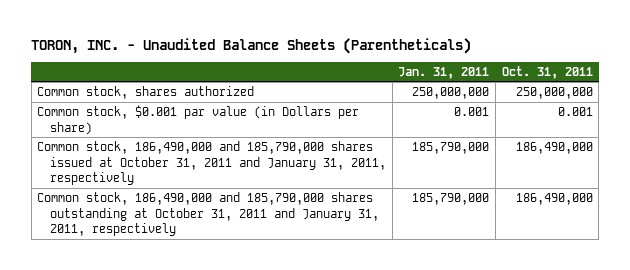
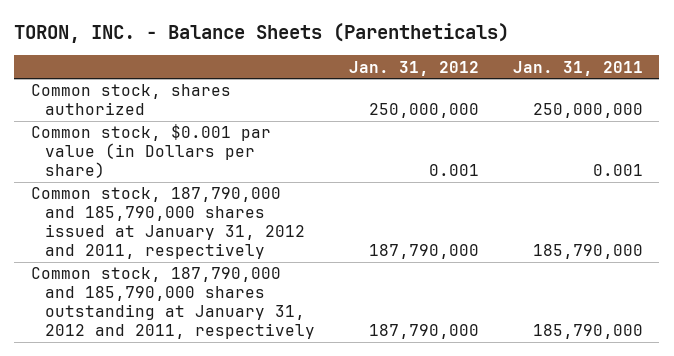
[31,37,472,54] TORON, INC. - Unaudited Balance Sheets (Parentheticals) -> [14,23,510,44] TORON, INC. - Balance Sheets (Parentheticals)
[501,65,593,79] Oct. 31, 2011 -> none
none -> [348,60,479,76] Jan. 31, 2012
[37,141,386,185] Common stock, 186,490,000 and 185,790,000 shares issued at October 31, 2011 and January 31, 2011, respectively -> [31,187,305,260] Common stock, 187,790,000 and 185,790,000 shares issued at January 31, 2012 and 2011, respectively
[37,192,379,236] Common stock, 186,490,000 and 185,790,000 shares outstanding at October 31, 2011 and January 31, 2011, respectively -> [31,267,315,340] Common stock, 187,790,000 and 185,790,000 shares outstanding at January 31, 2012 and 2011, respectively

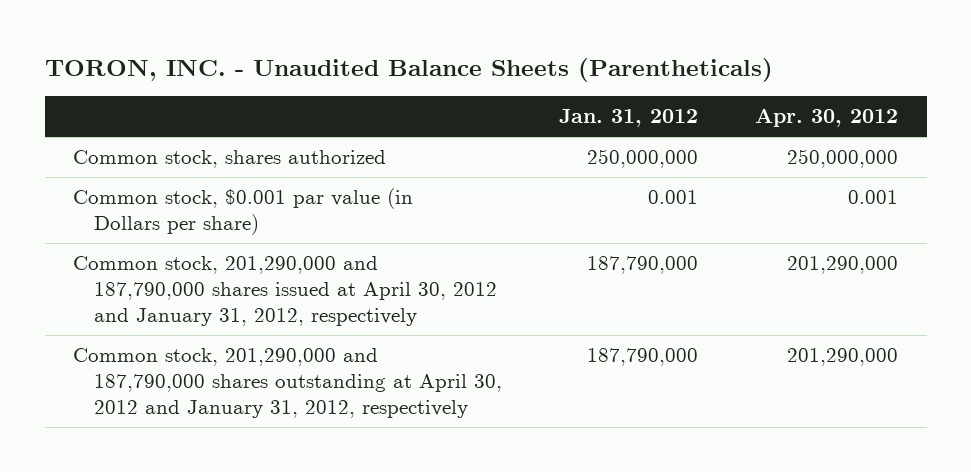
[14,23,510,44] TORON, INC. - Balance Sheets (Parentheticals) -> [44,58,773,83] TORON, INC. - Unaudited Balance Sheets (Parentheticals)
[512,60,643,76] Jan. 31, 2011 -> none
none -> [754,108,898,128] Apr. 30, 2012
[31,187,305,260] Common stock, 187,790,000 and 185,790,000 shares issued at January 31, 2012 and 2011, respectively -> [73,255,497,327] Common stock, 201,290,000 and 187,790,000 shares issued at April 30, 2012 and January 31, 2012, respectively
[31,267,315,340] Common stock, 187,790,000 and 185,790,000 shares outstanding at January 31, 2012 and 2011, respectively -> [73,347,502,419] Common stock, 201,290,000 and 187,790,000 shares outstanding at April 30, 2012 and January 31, 2012, respectively

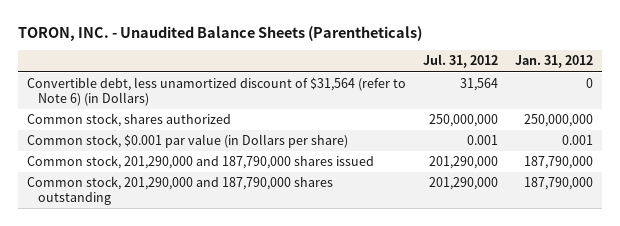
[754,108,898,128] Apr. 30, 2012 -> none
none -> [423,54,499,69] Jul. 31, 2012
none -> [27,77,407,107] Convertible debt, less unamortized discount of $31,564 (refer to Note 6) (in Dollars)
[73,255,497,327] Common stock, 201,290,000 and 187,790,000 shares issued at April 30, 2012 and January 31, 2012, respectively -> [27,155,375,170] Common stock, 201,290,000 and 187,790,000 shares issued
[73,347,502,419] Common stock, 201,290,000 and 187,790,000 shares outstanding at April 30, 2012 and January 31, 2012, respectively -> [27,176,334,206] Common stock, 201,290,000 and 187,790,000 shares outstanding

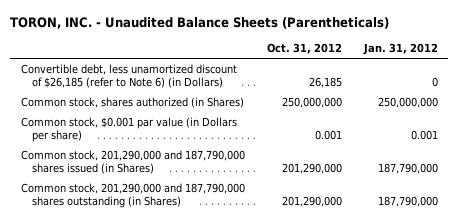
[423,54,499,69] Jul. 31, 2012 -> none
none -> [266,43,342,55] Oct. 31, 2012
[27,77,407,107] Convertible debt, less unamortized discount of $31,564 (refer to Note 6) (in Dollars) -> [21,63,238,88] Convertible debt, less unamortized discount of $26,185 (refer to Note 6) (in Dollars)
[27,113,232,128] Common stock, shares authorized -> [21,96,245,108] Common stock, shares authorized (in Shares)
[27,155,375,170] Common stock, 201,290,000 and 187,790,000 shares issued -> [21,149,246,174] Common stock, 201,290,000 and 187,790,000 shares issued (in Shares)
[27,176,334,206] Common stock, 201,290,000 and 187,790,000 shares outstanding -> [21,182,246,208] Common stock, 201,290,000 and 187,790,000 shares outstanding (in Shares)

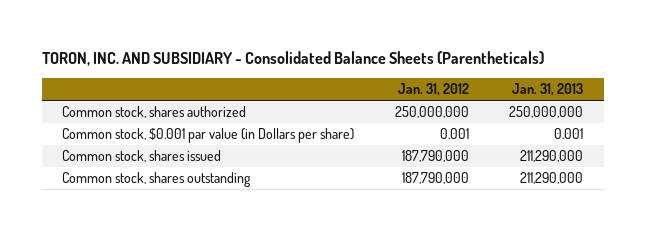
[10,17,390,30] TORON, INC. - Unaudited Balance Sheets (Parentheticals) -> [41,50,544,66] TORON, INC. AND SUBSIDIARY - Consolidated Balance Sheets (Parentheticals)
[266,43,342,55] Oct. 31, 2012 -> none
none -> [512,83,584,97] Jan. 31, 2013
[21,63,238,88] Convertible debt, less unamortized discount of $26,185 (refer to Note 6) (in Dollars) -> none
[21,96,245,108] Common stock, shares authorized (in Shares) -> [62,106,247,119] Common stock, shares authorized
[21,149,246,174] Common stock, 201,290,000 and 187,790,000 shares issued (in Shares) -> [62,150,222,163] Common stock, shares issued
[21,182,246,208] Common stock, 201,290,000 and 187,790,000 shares outstanding (in Shares) -> [62,172,252,188] Common stock, shares outstanding

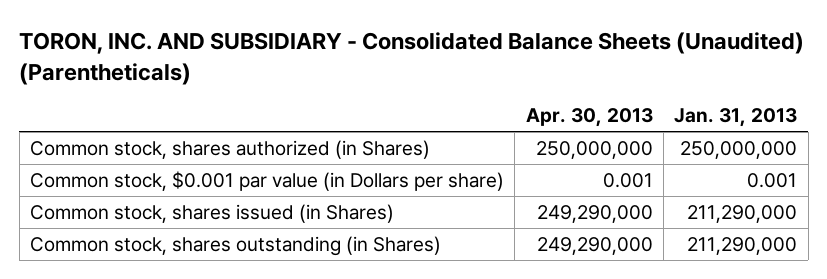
[41,50,544,66] TORON, INC. AND SUBSIDIARY - Consolidated Balance Sheets (Parentheticals) -> [19,32,805,85] TORON, INC. AND SUBSIDIARY - Consolidated Balance Sheets (Unaudited) (Parentheticals)
[397,83,469,97] Jan. 31, 2012 -> none
none -> [525,108,653,128] Apr. 30, 2013
[62,106,247,119] Common stock, shares authorized -> [29,139,430,159] Common stock, shares authorized (in Shares)
[62,150,222,163] Common stock, shares issued -> [29,203,394,223] Common stock, shares issued (in Shares)
[62,172,252,188] Common stock, shares outstanding -> [29,235,441,256] Common stock, shares outstanding (in Shares)

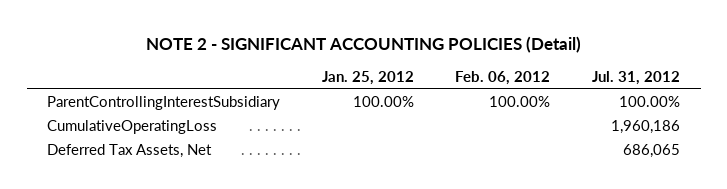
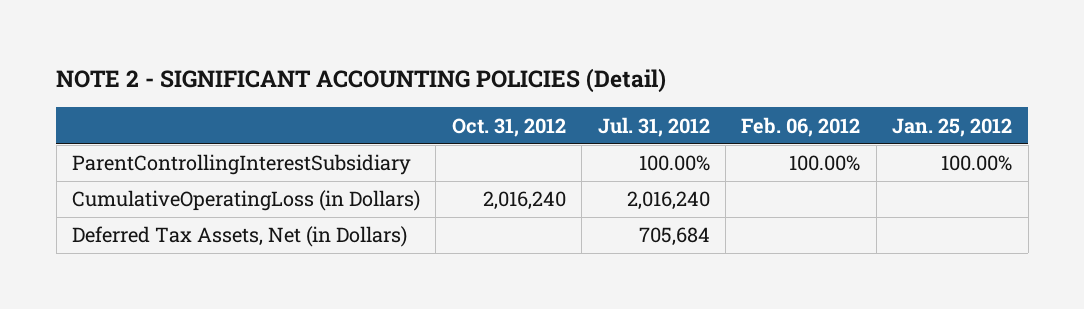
none -> [451,117,566,137] Oct. 31, 2012
[47,120,218,135] CumulativeOperatingLoss -> [72,190,421,212] CumulativeOperatingLoss (in Dollars)
[610,120,680,135] 1,960,186 -> [626,191,710,211] 2,016,240
[47,144,213,159] Deferred Tax Assets, Net -> [72,226,408,248] Deferred Tax Assets, Net (in Dollars)
[622,144,680,159] 686,065 -> [638,227,710,247] 705,684

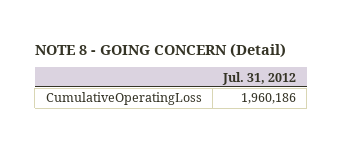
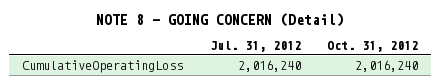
none -> [326,41,418,53] Oct. 31, 2012
[241,93,297,105] 1,960,186 -> [237,60,301,73] 2,016,240

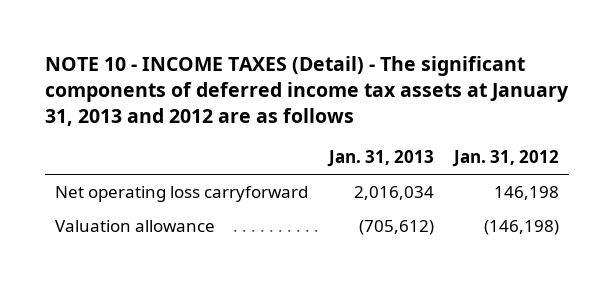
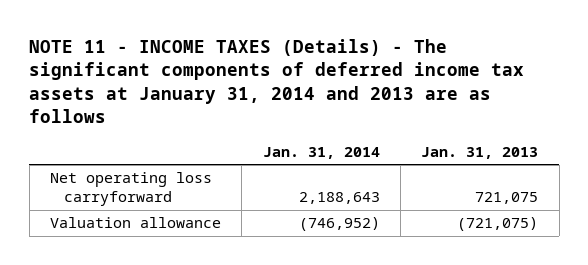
[45,56,570,127] NOTE 10 - INCOME TAXES (Detail) - The significant components of deferred income tax assets at January 31, 2013 and 2012 are as follows -> [29,38,525,124] NOTE 11 - INCOME TAXES (Details) - The significant components of deferred income tax assets at January 31, 2014 and 2013 are as follows
[452,150,560,168] Jan. 31, 2012 -> none
none -> [262,146,380,159] Jan. 31, 2014
[353,185,434,200] 2,016,034 -> [475,192,539,205] 721,075
[358,219,434,235] (705,612) -> [457,217,539,232] (721,075)

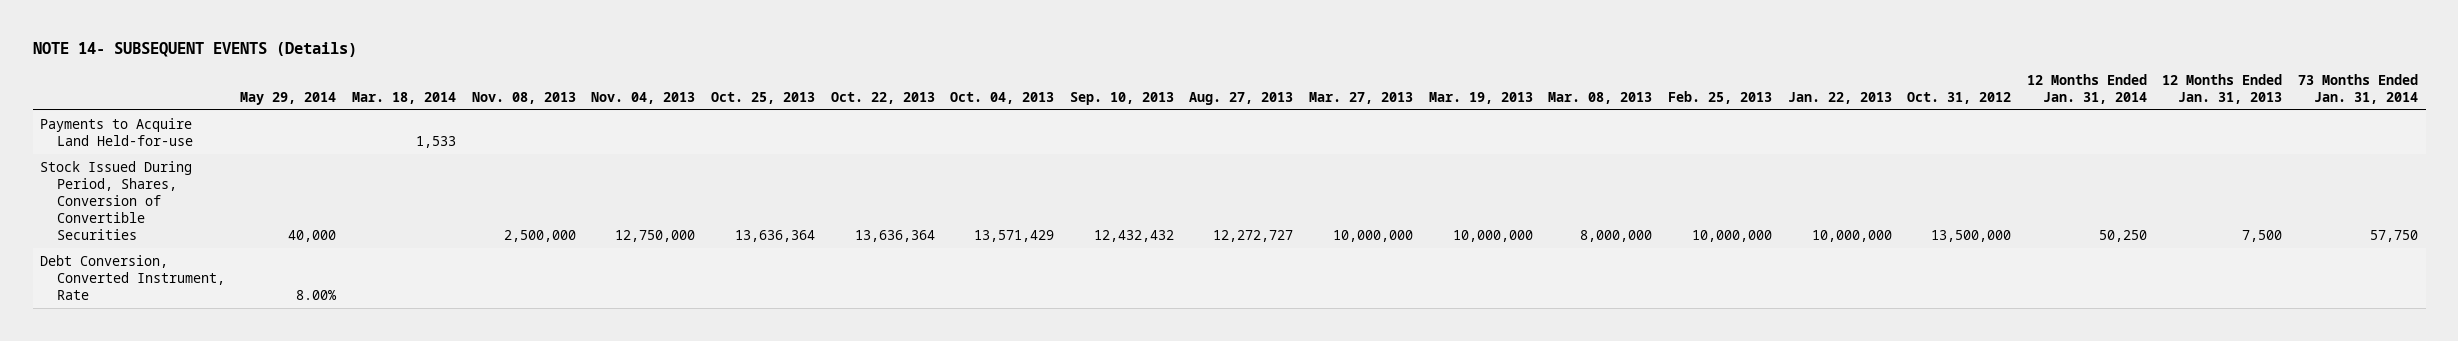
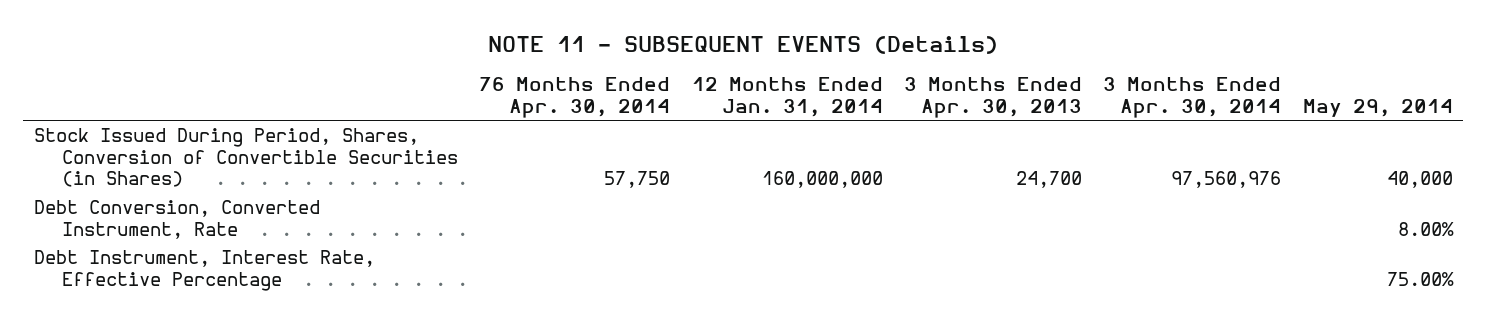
[32,41,357,57] NOTE 14- SUBSEQUENT EVENTS (Details) -> [488,35,999,54] NOTE 11 - SUBSEQUENT EVENTS (Details)
[352,92,457,105] Mar. 18, 2014 -> none
[471,92,576,105] Nov. 08, 2013 -> none
[591,92,696,105] Nov. 04, 2013 -> none
[710,92,815,105] Oct. 25, 2013 -> none
[830,92,935,105] Oct. 22, 2013 -> none
[950,92,1055,105] Oct. 04, 2013 -> none
[1069,92,1174,106] Sep. 10, 2013 -> none
[1189,92,1294,106] Aug. 27, 2013 -> none
[1309,92,1414,105] Mar. 27, 2013 -> none
[1428,92,1533,105] Mar. 19, 2013 -> none
[1548,92,1653,105] Mar. 08, 2013 -> none
[1667,91,1772,105] Feb. 25, 2013 -> none
[1787,92,1892,105] Jan. 22, 2013 -> none
[1907,92,2012,105] Oct. 31, 2012 -> none
[2162,73,2283,105] 12 Months Ended Jan. 31, 2013 -> none
[2298,73,2419,105] 73 Months Ended Jan. 31, 2014 -> none
none -> [479,77,671,118] 76 Months Ended Apr. 30, 2014
none -> [903,77,1082,118] 3 Months Ended Apr. 30, 2013
none -> [1103,77,1282,118] 3 Months Ended Apr. 30, 2014
[40,117,193,146] Payments to Acquire Land Held-for-use -> none
[40,160,193,240] Stock Issued During Period, Shares, Conversion of Convertible Securities -> [33,128,458,188] Stock Issued During Period, Shares, Conversion of Convertible Securities (in Shares)
[2098,229,2147,242] 50,250 -> [761,171,883,189] 160,000,000
none -> [33,250,375,291] Debt Instrument, Interest Rate, Effective Percentage

